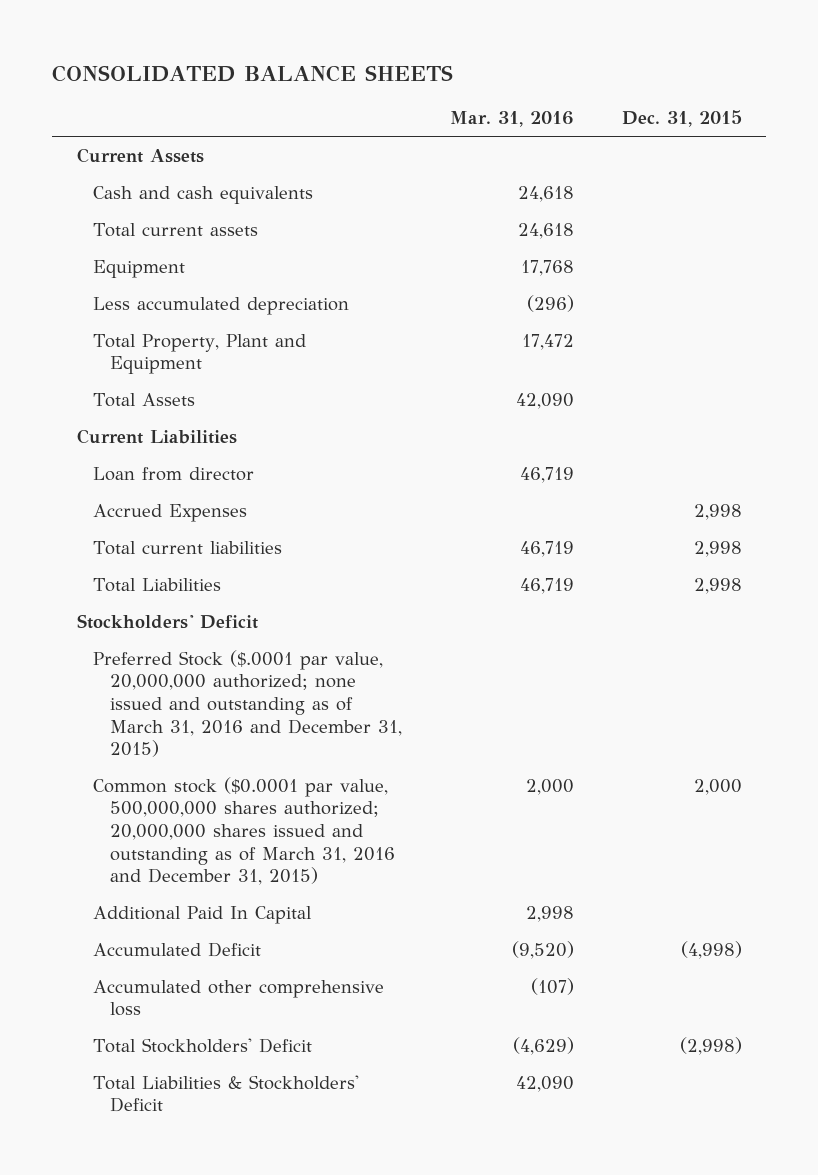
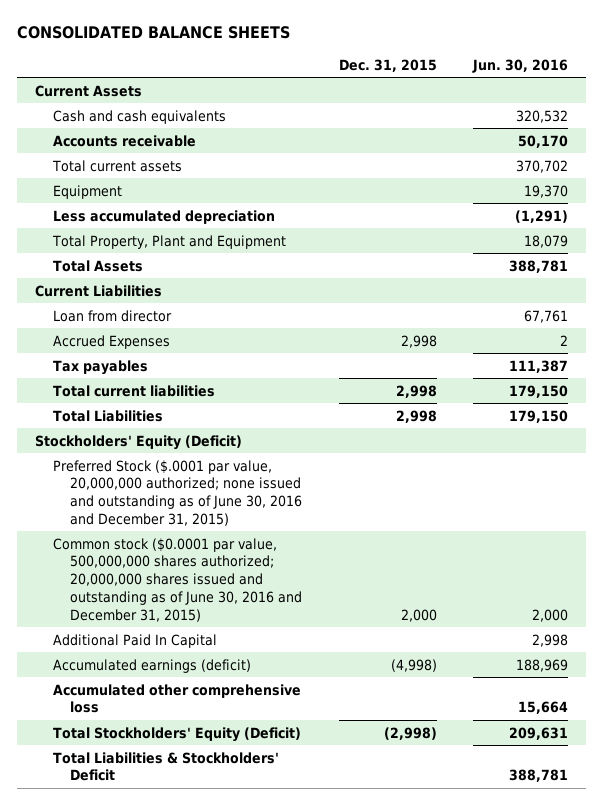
[449,111,574,128] Mar. 31, 2016 -> none
none -> [471,58,568,73] Jun. 30, 2016
none -> [52,134,196,147] Accounts receivable
none -> [52,359,148,375] Tax payables
[76,613,258,629] Stockholders' Deficit -> [35,434,243,450] Stockholders' Equity (Deficit)
[93,649,402,758] Preferred Stock ($.0001 par value, 20,000,000 authorized; none issued and outstanding as of March 31, 2016 and December 31, 2015) -> [52,459,303,526] Preferred Stock ($.0001 par value, 20,000,000 authorized; none issued and outstanding as of June 30, 2016 and December 31, 2015)
[93,776,395,886] Common stock ($0.0001 par value, 500,000,000 shares authorized; 20,000,000 shares issued and outstanding as of March 31, 2016 and December 31, 2015) -> [52,537,303,622] Common stock ($0.0001 par value, 500,000,000 shares authorized; 20,000,000 shares issued and outstanding as of June 30, 2016 and December 31, 2015)
[93,941,262,957] Accumulated Deficit -> [52,658,251,673] Accumulated earnings (deficit)
[93,1037,313,1053] Total Stockholders' Deficit -> [52,726,301,742] Total Stockholders' Equity (Deficit)

